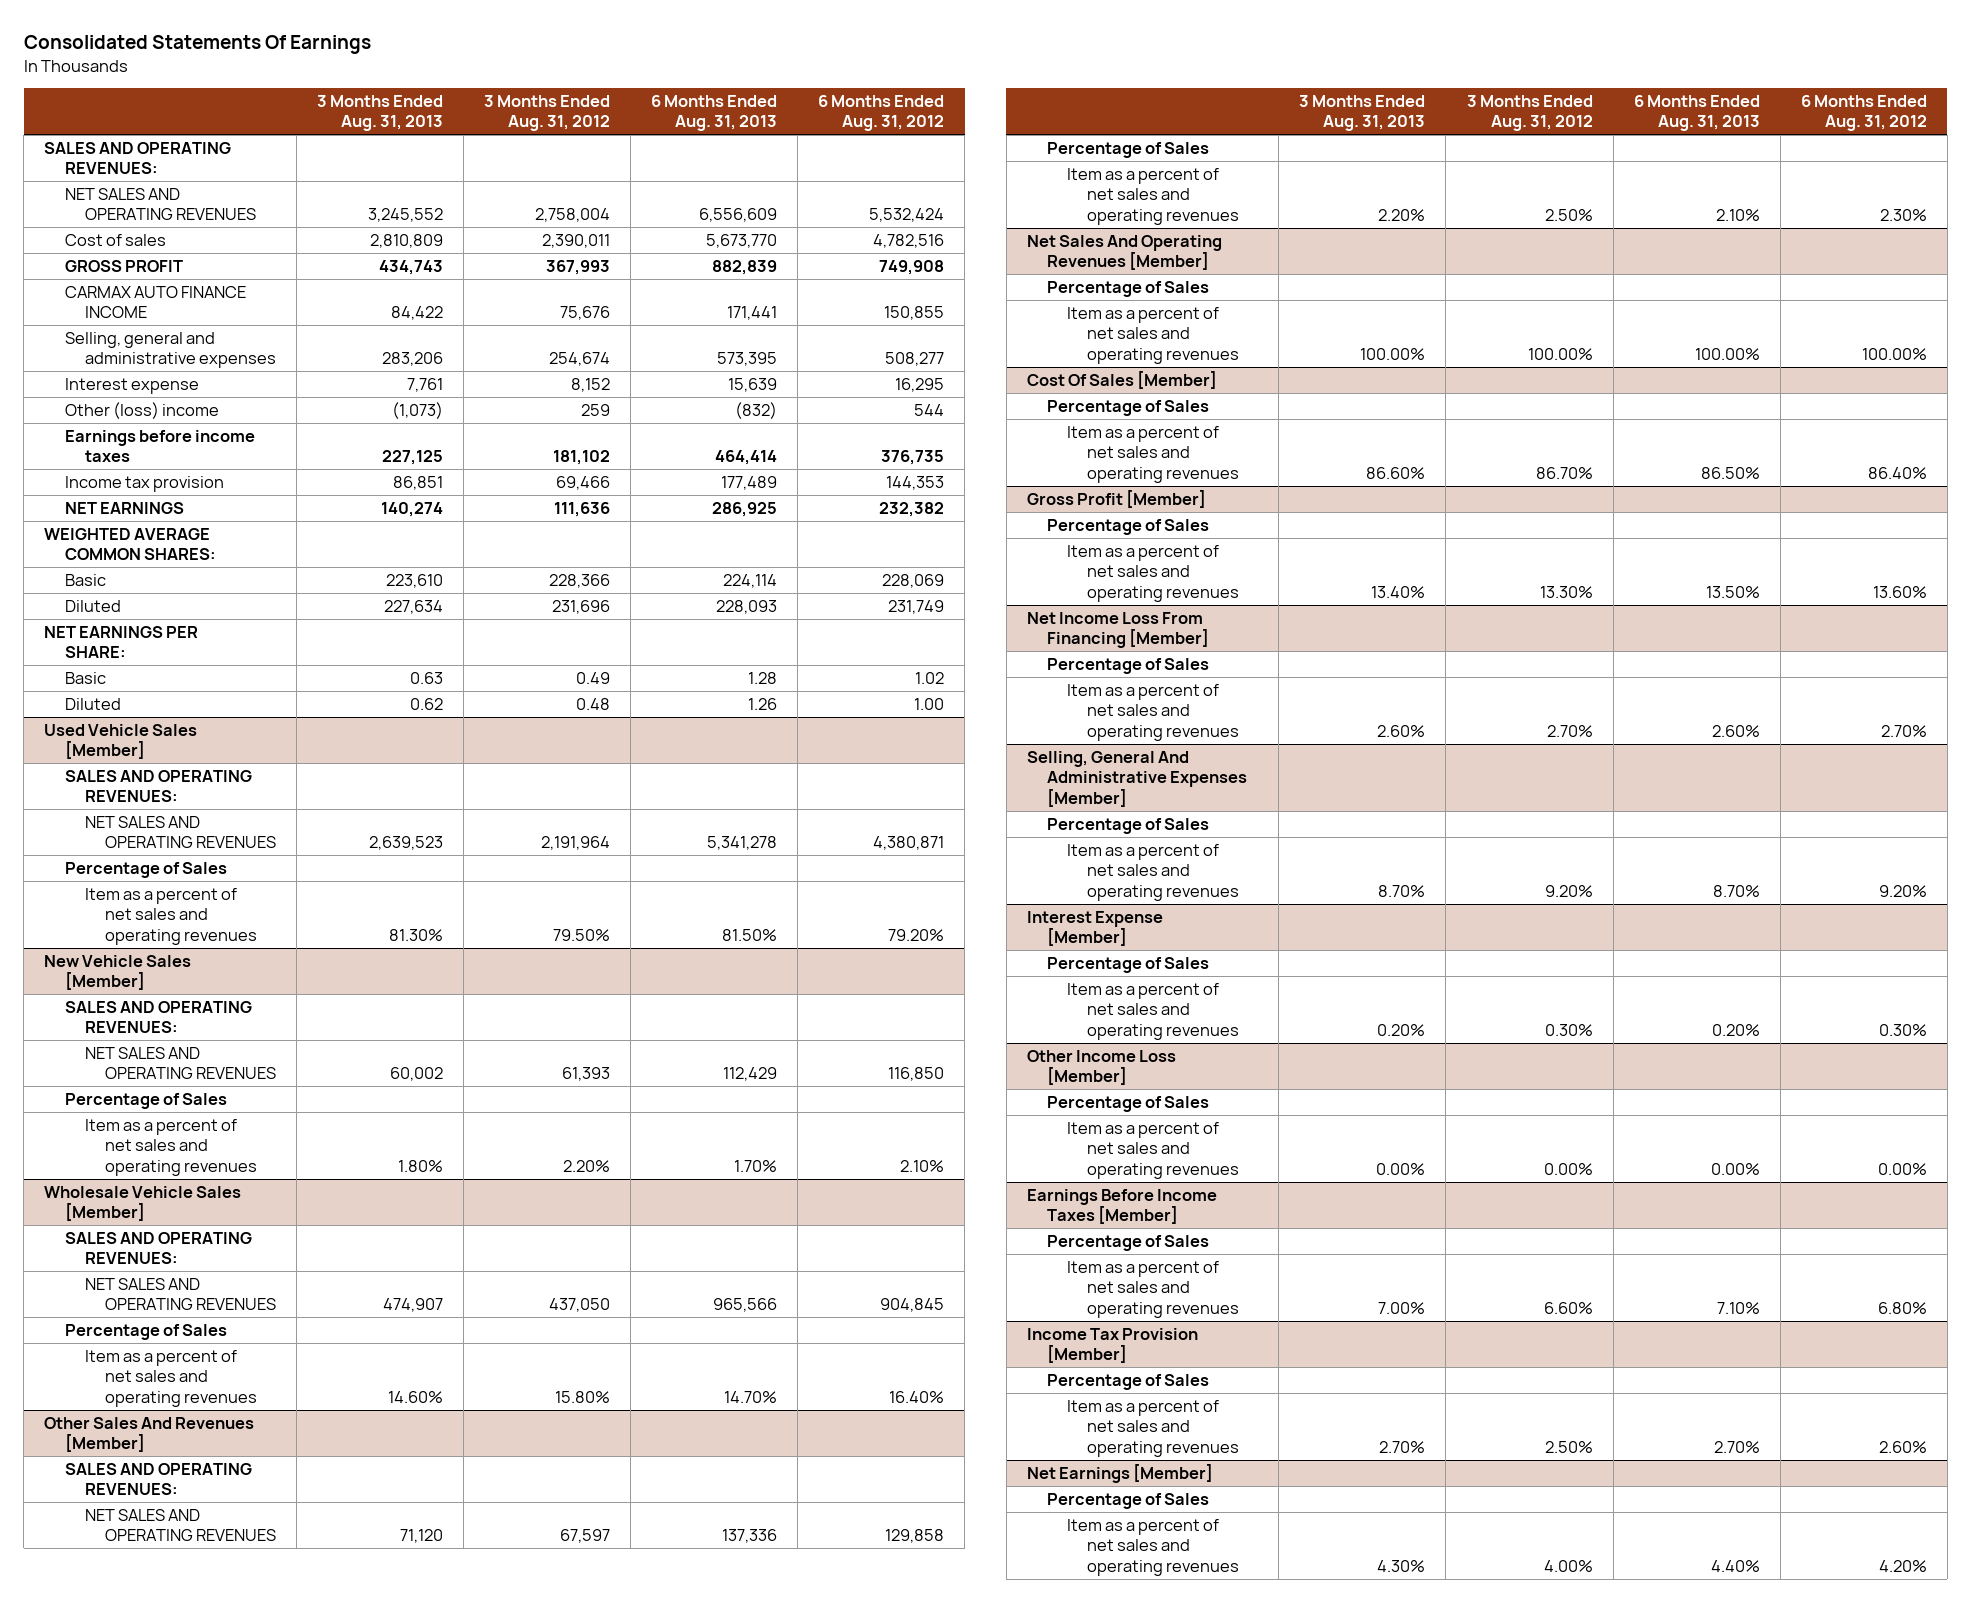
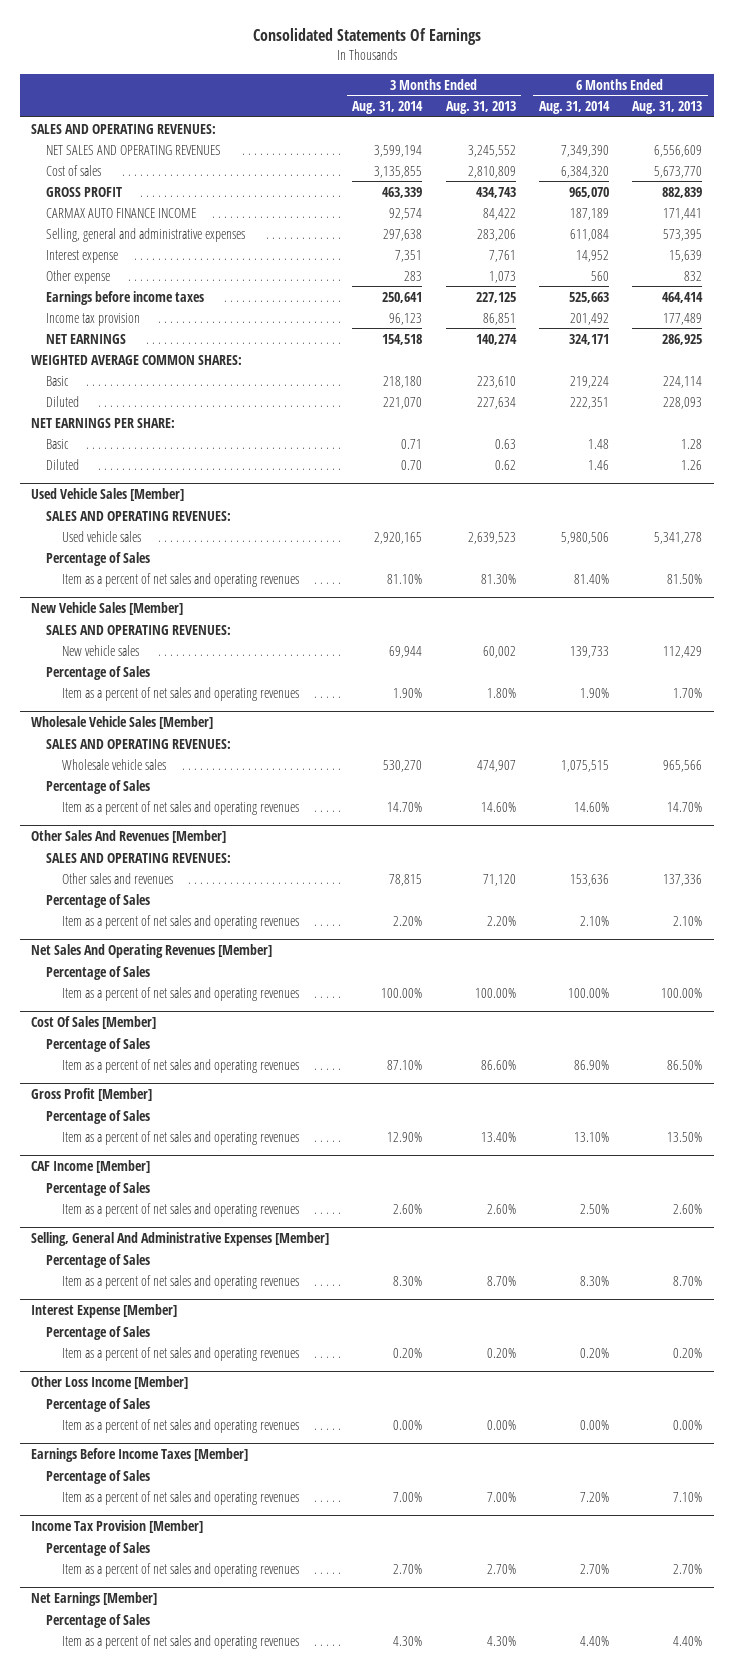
[484,94,611,132] 3 Months Ended Aug. 31, 2012 -> none
[818,94,945,132] 6 Months Ended Aug. 31, 2012 -> none
none -> [352,101,424,115] Aug. 31, 2014
none -> [538,101,610,115] Aug. 31, 2014
[64,401,219,419] Other (loss) income -> [46,269,111,284] Other expense
[392,401,444,419] (1,073) -> [488,270,516,283] 1,073
[735,401,778,419] (832) -> [684,270,703,281] 832
[84,815,277,849] NET SALES AND OPERATING REVENUES -> [61,530,141,542] Used vehicle sales
[84,1046,277,1080] NET SALES AND OPERATING REVENUES -> [61,644,139,656] New vehicle sales
[84,1277,277,1311] NET SALES AND OPERATING REVENUES -> [61,758,166,770] Wholesale vehicle sales
[84,1508,277,1542] NET SALES AND OPERATING REVENUES -> [61,872,173,884] Other sales and revenues
[1026,611,1209,649] Net Income Loss From Financing [Member] -> none
none -> [31,1160,151,1174] CAF Income [Member]
[1026,1049,1176,1086] Other Income Loss [Member] -> [31,1376,189,1390] Other Loss Income [Member]

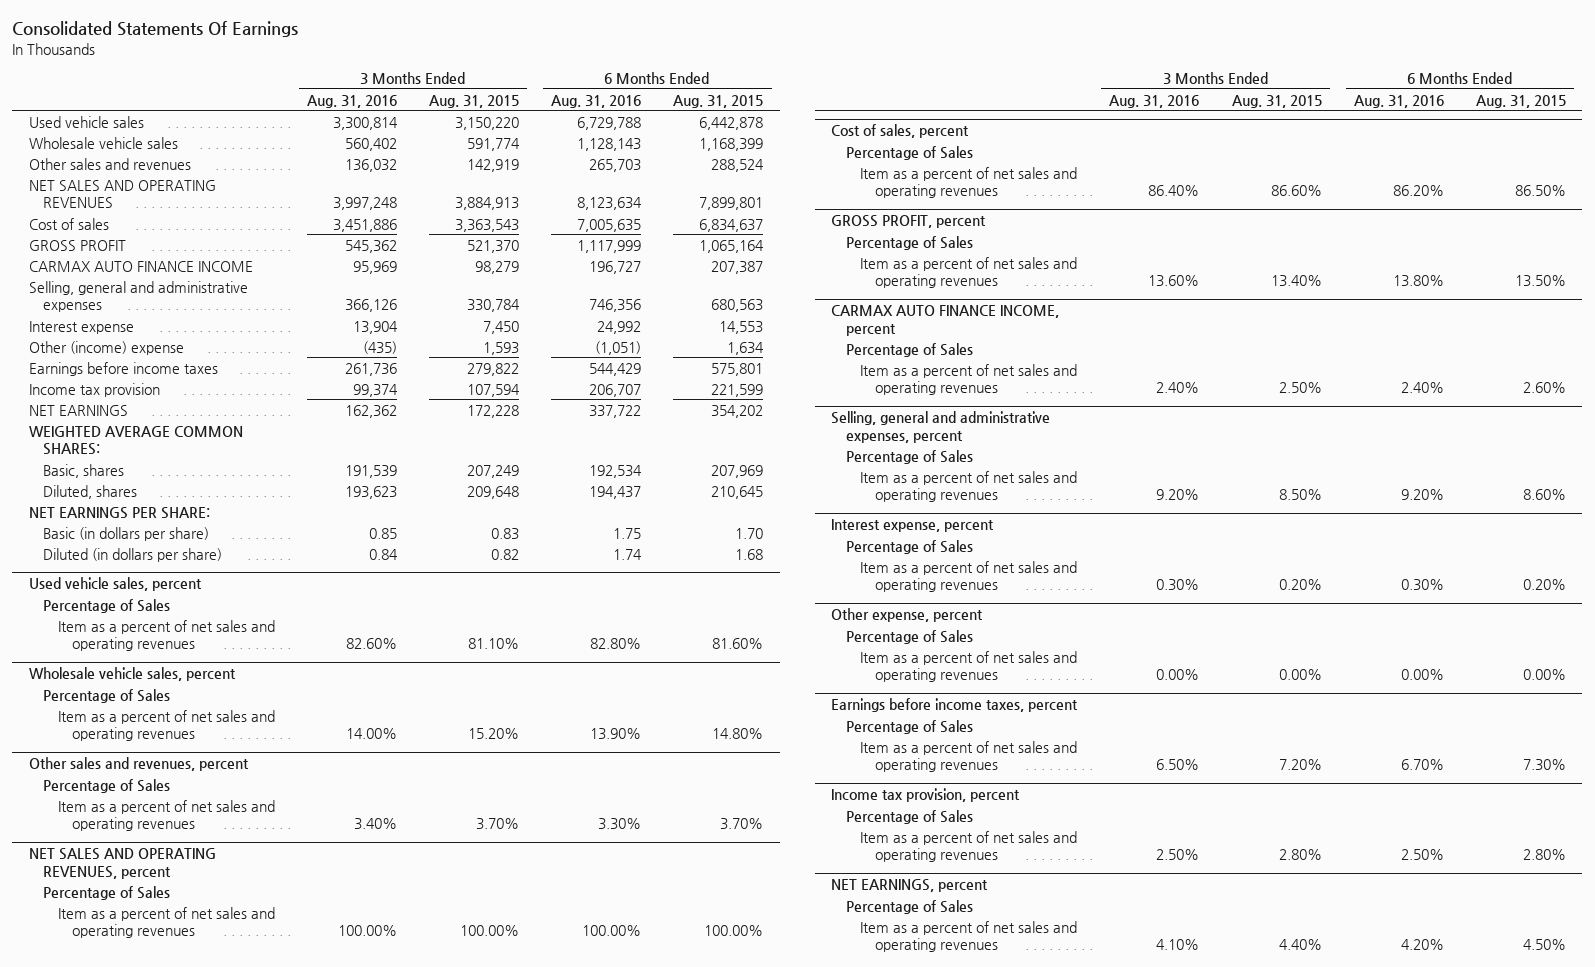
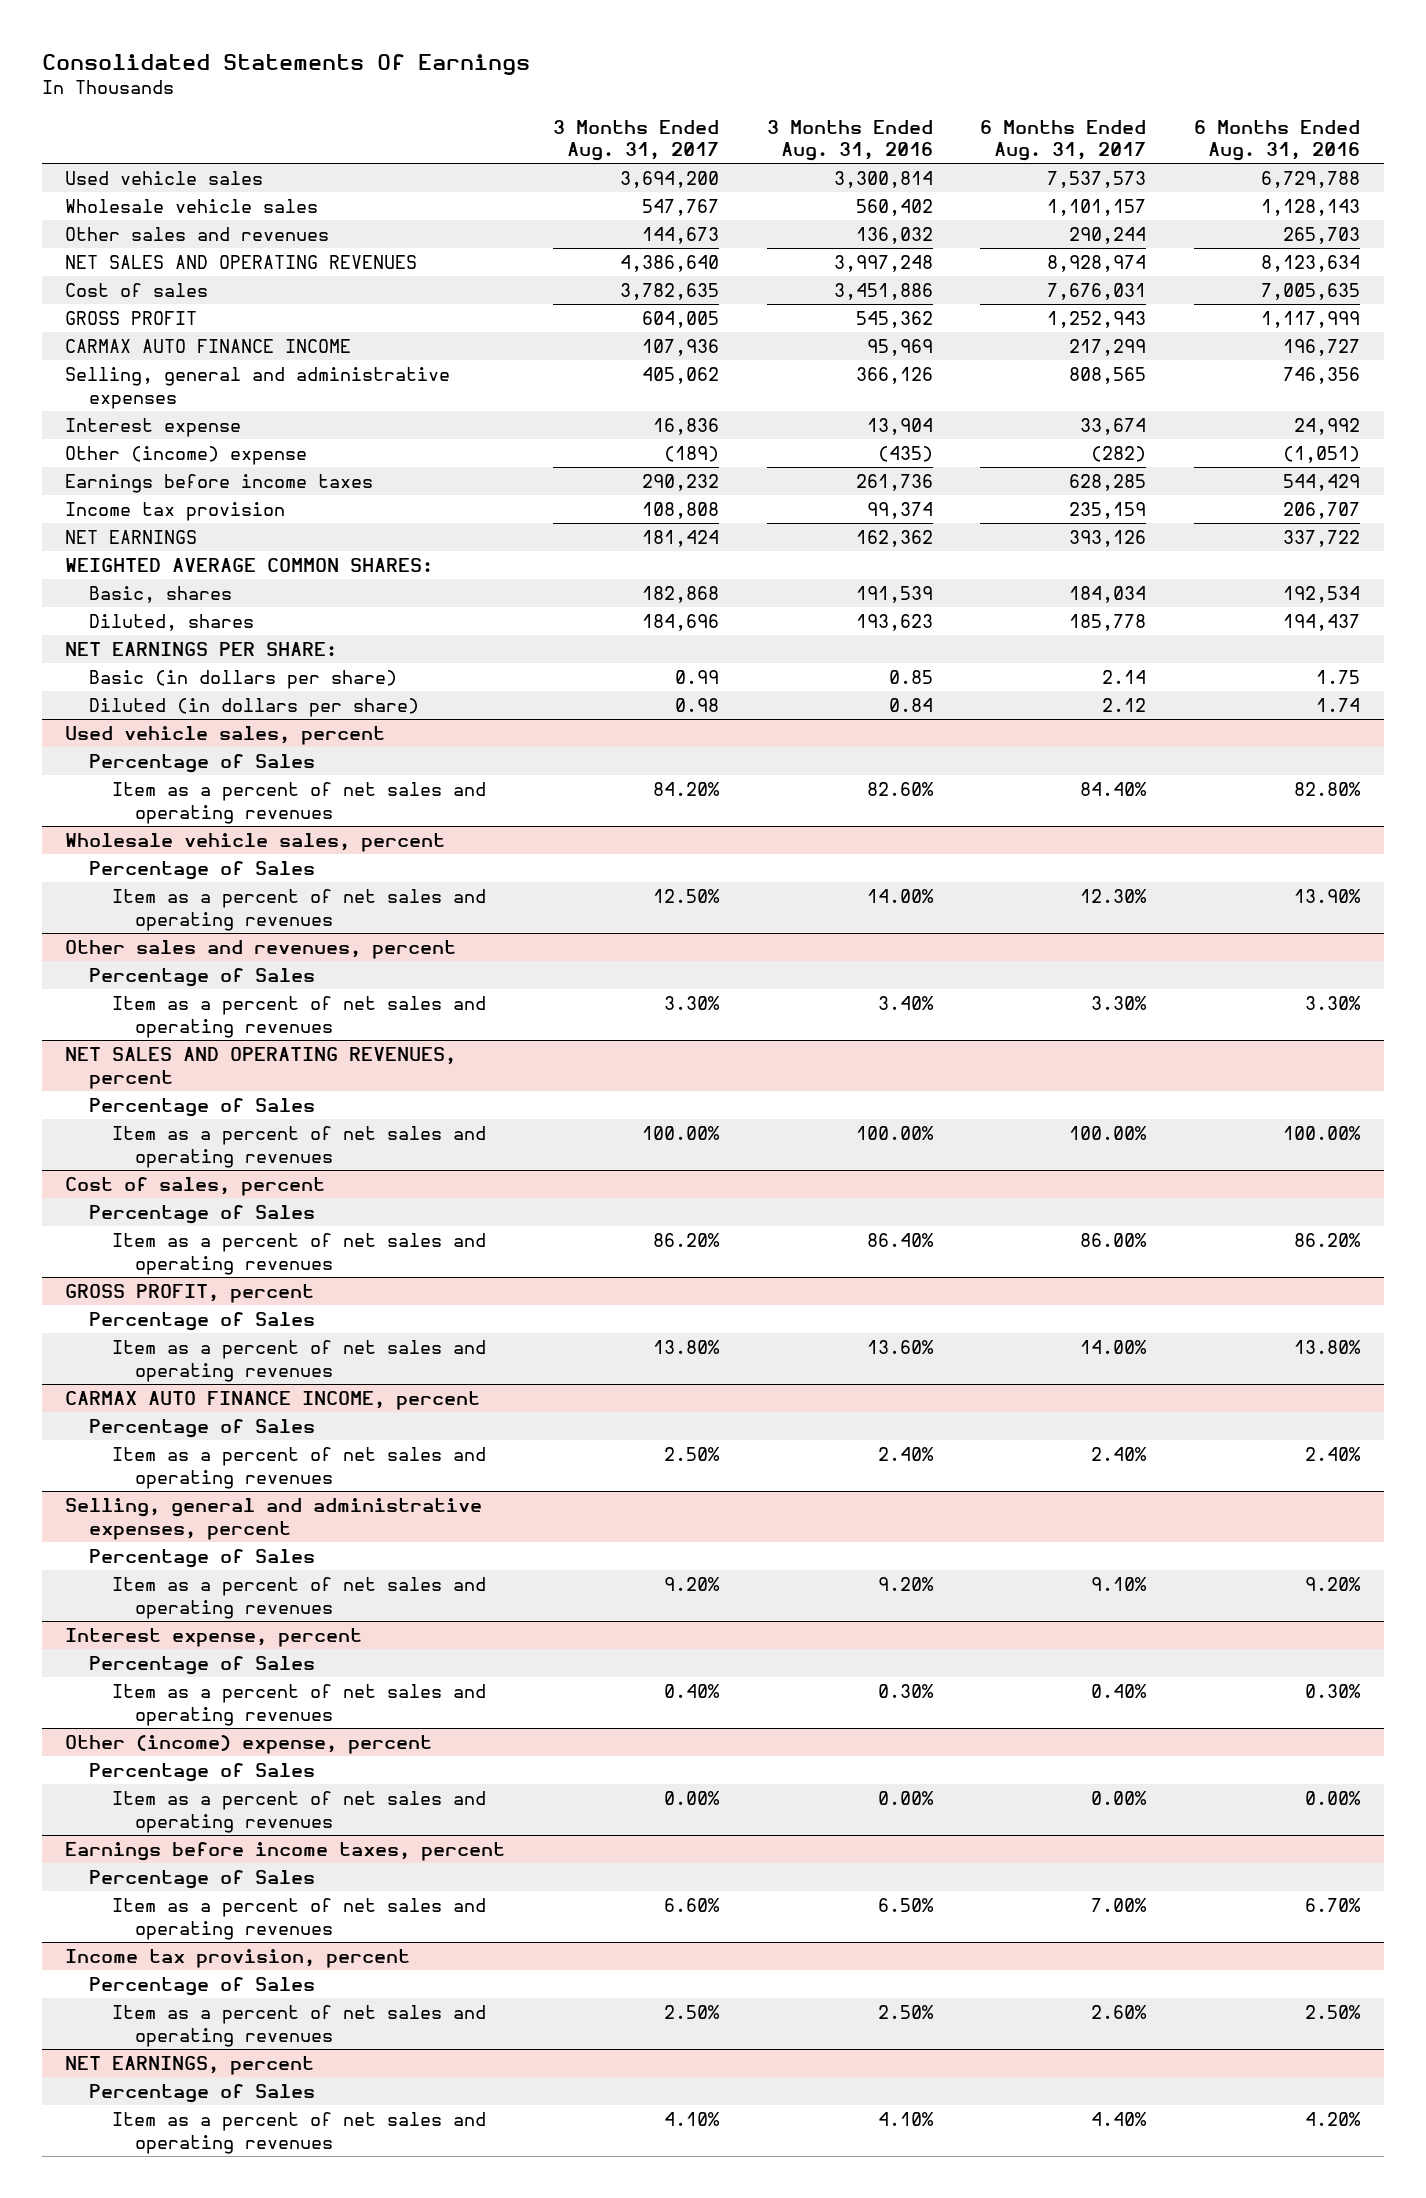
[429,94,520,108] Aug. 31, 2015 -> none
[673,94,764,108] Aug. 31, 2015 -> none
none -> [553,119,720,162] 3 Months Ended Aug. 31, 2017
none -> [980,119,1147,162] 6 Months Ended Aug. 31, 2017
[831,608,984,623] Other expense, percent -> [65,1735,433,1755] Other (income) expense, percent

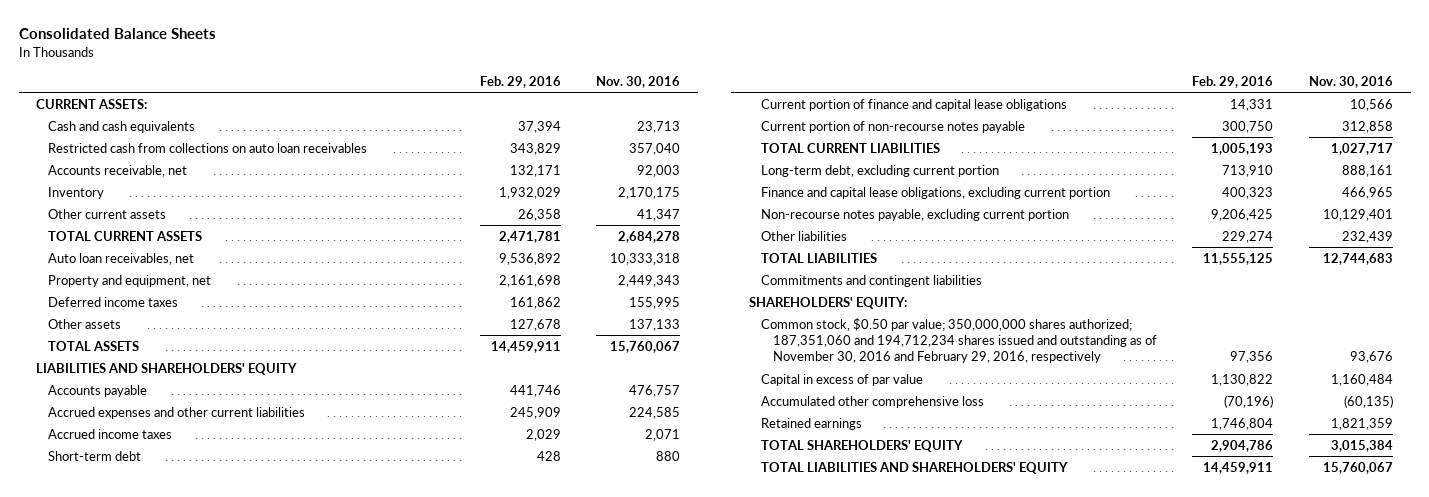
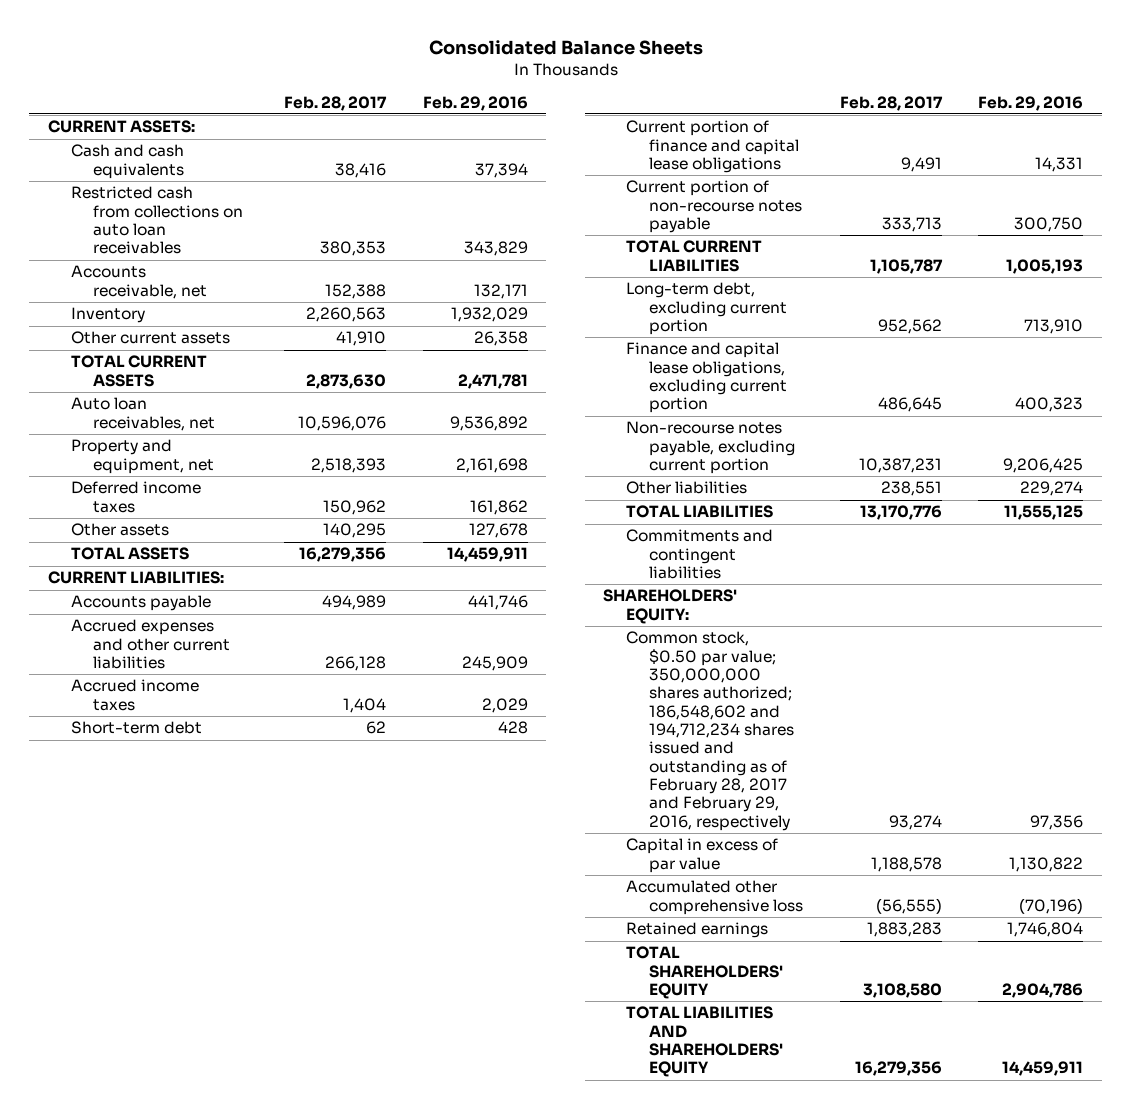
[596,75,681,88] Nov. 30, 2016 -> none
none -> [284,95,388,111] Feb. 28, 2017
[36,362,298,375] LIABILITIES AND SHAREHOLDERS' EQUITY -> none
none -> [47,571,224,585] CURRENT LIABILITIES:
[760,317,1157,364] Common stock, $0.50 par value; 350,000,000 shares authorized; 187,351,060 and 194,712,234 shares issued and outstanding as of November 30, 2016 and February 29, 2016, respectively -> [626,631,794,831] Common stock, $0.50 par value; 350,000,000 shares authorized; 186,548,602 and 194,712,234 shares issued and outstanding as of February 28, 2017 and February 29, 2016, respectively

